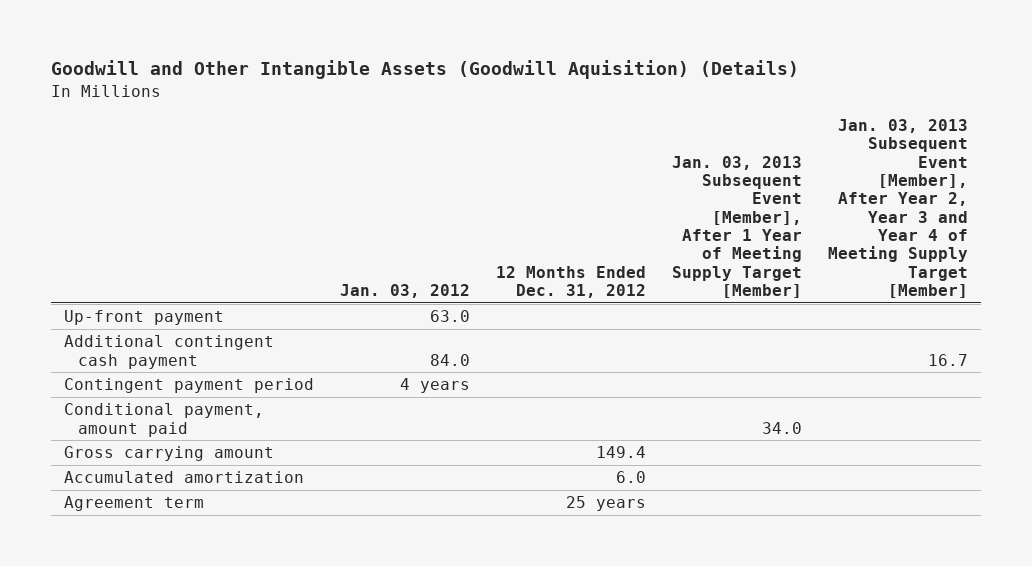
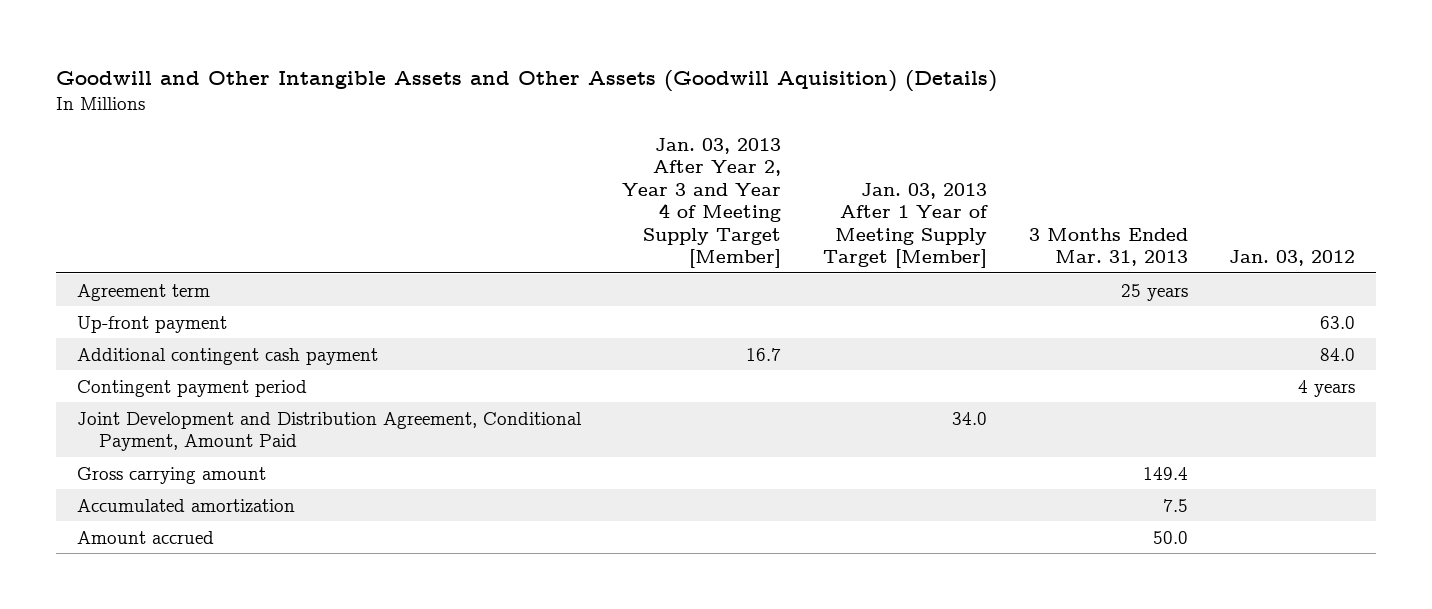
[50,60,799,80] Goodwill and Other Intangible Assets (Goodwill Aquisition) (Details) -> [56,69,998,92] Goodwill and Other Intangible Assets and Other Assets (Goodwill Aquisition) (Details)
[495,265,646,299] 12 Months Ended Dec. 31, 2012 -> none
[671,155,802,299] Jan. 03, 2013 Subsequent Event [Member], After 1 Year of Meeting Supply Target [Member] -> none
[827,118,968,299] Jan. 03, 2013 Subsequent Event [Member], After Year 2, Year 3 and Year 4 of Meeting Supply Target [Member] -> none
none -> [622,137,782,269] Jan. 03, 2013 After Year 2, Year 3 and Year 4 of Meeting Supply Target [Member]
none -> [823,182,989,269] Jan. 03, 2013 After 1 Year of Meeting Supply Target [Member]
none -> [1028,227,1188,267] 3 Months Ended Mar. 31, 2013
[63,496,204,512] Agreement term -> [76,283,210,301] Agreement term
[63,403,264,437] Conditional payment, amount paid -> [76,411,582,452] Joint Development and Distribution Agreement, Conditional Payment, Amount Paid
none -> [76,530,214,544] Amount accrued

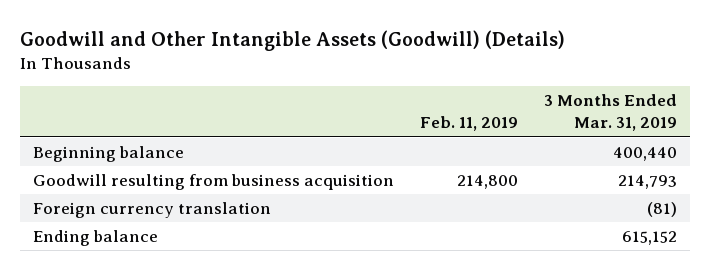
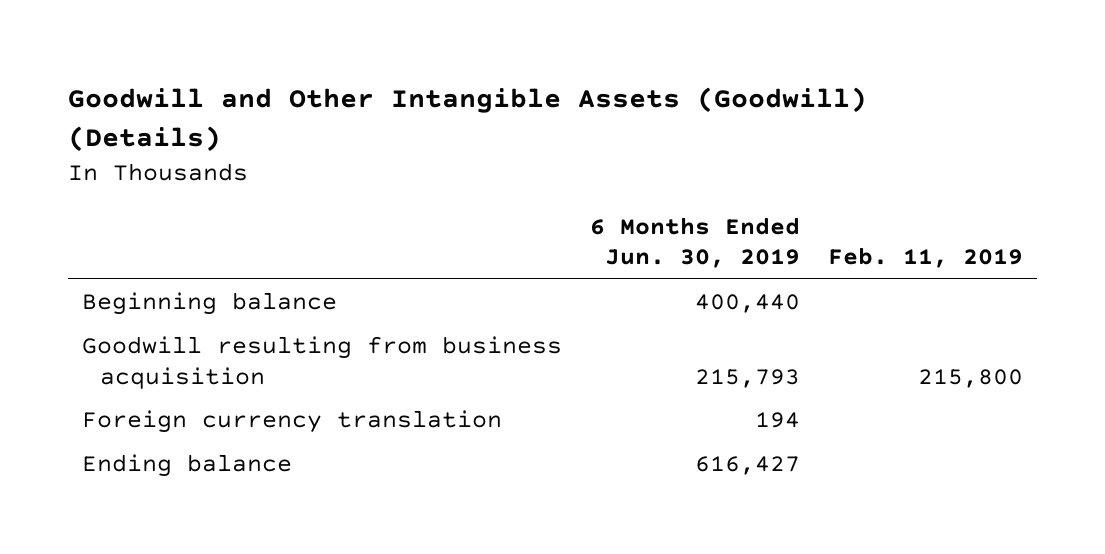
[543,94,677,132] 3 Months Ended Mar. 31, 2019 -> none
none -> [590,216,801,269] 6 Months Ended Jun. 30, 2019
[456,175,518,190] 214,800 -> [918,368,1024,388] 215,800

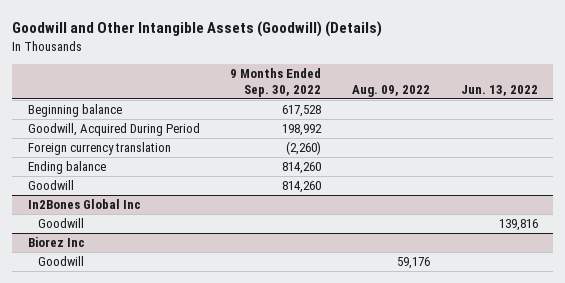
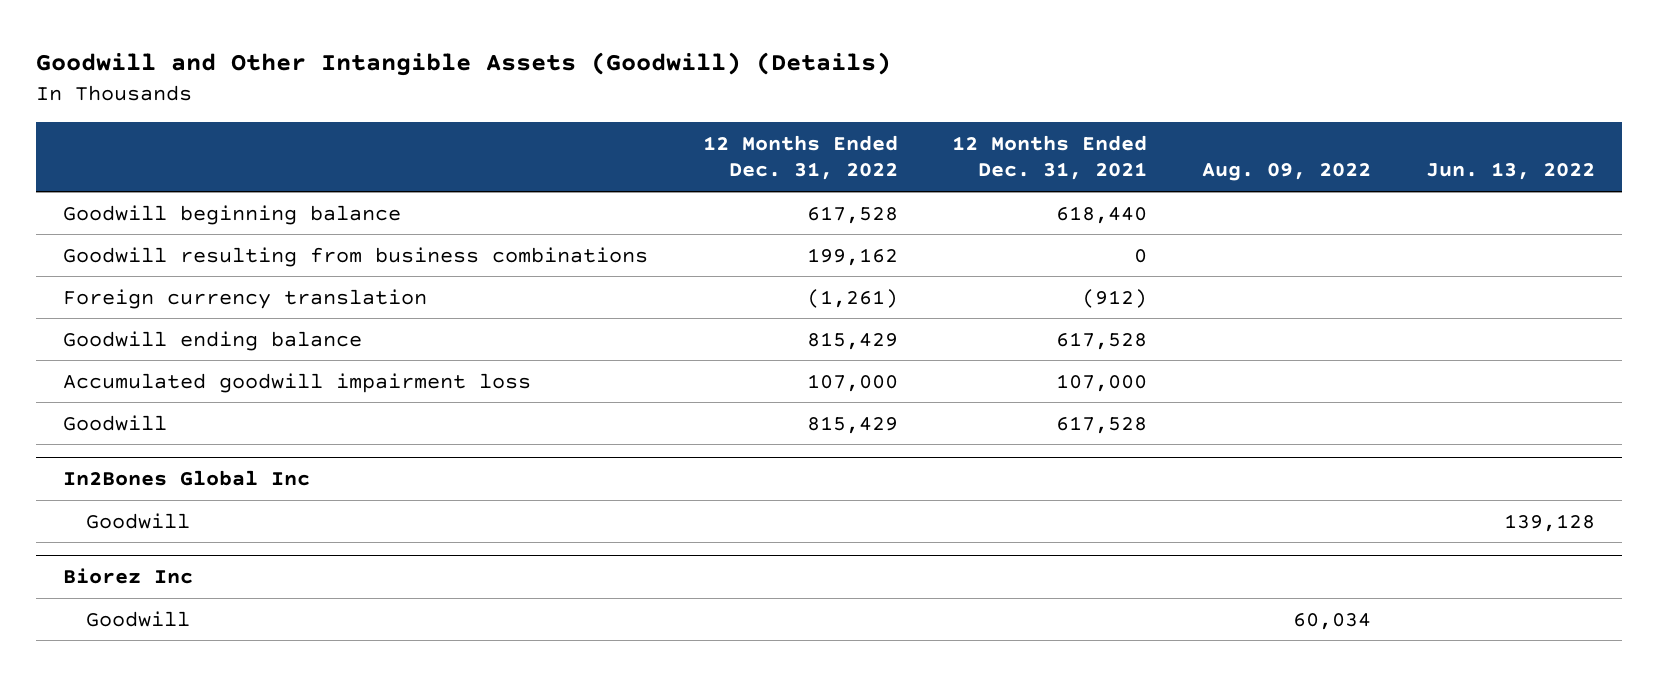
[230,68,322,97] 9 Months Ended Sep. 30, 2022 -> none
none -> [702,134,898,181] 12 Months Ended Dec. 31, 2022
none -> [952,134,1148,181] 12 Months Ended Dec. 31, 2021
[27,104,122,118] Beginning balance -> [63,204,402,225] Goodwill beginning balance
[27,123,200,137] Goodwill, Acquired During Period -> [63,246,649,267] Goodwill resulting from business combinations
[27,161,106,175] Ending balance -> [63,330,363,351] Goodwill ending balance
none -> [63,372,532,393] Accumulated goodwill impairment loss
[498,219,538,232] 139,816 -> [1503,513,1595,532] 139,128
[396,257,430,270] 59,176 -> [1293,612,1372,630] 60,034

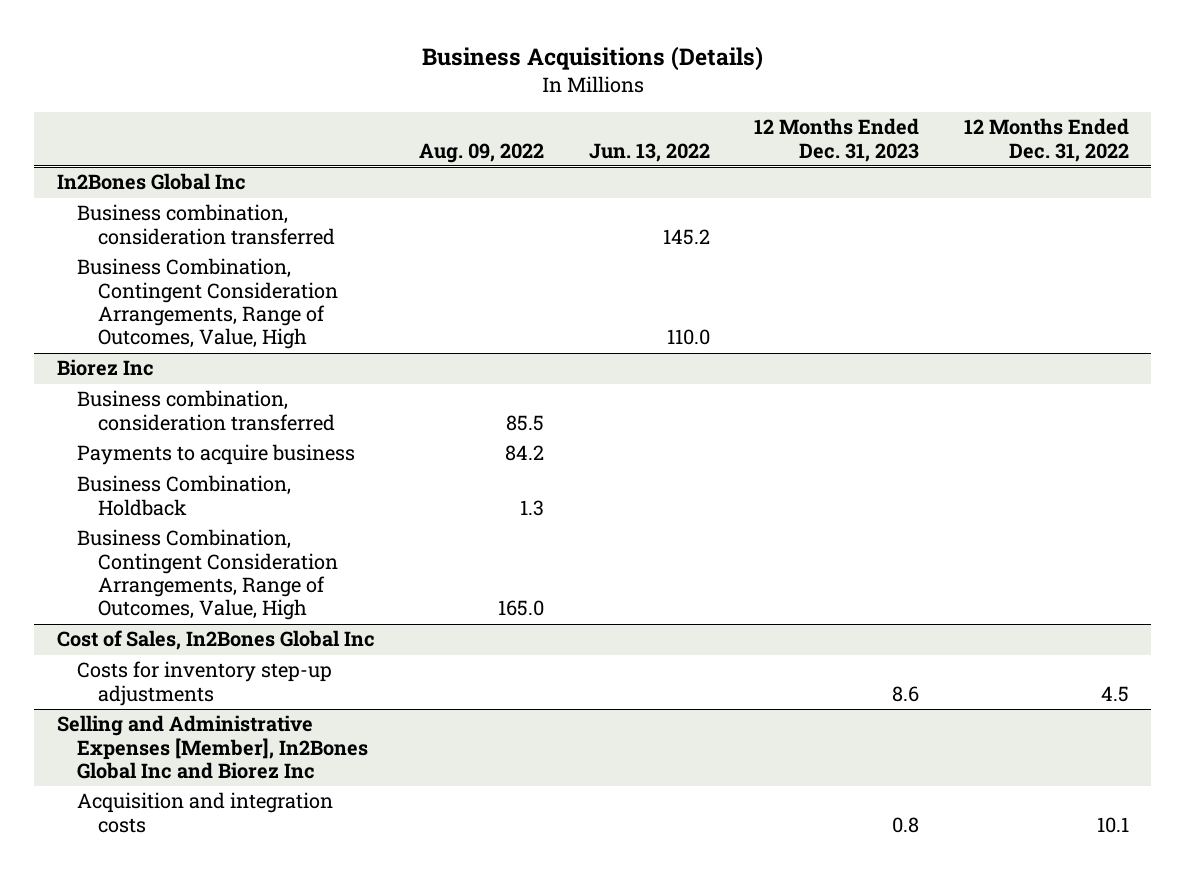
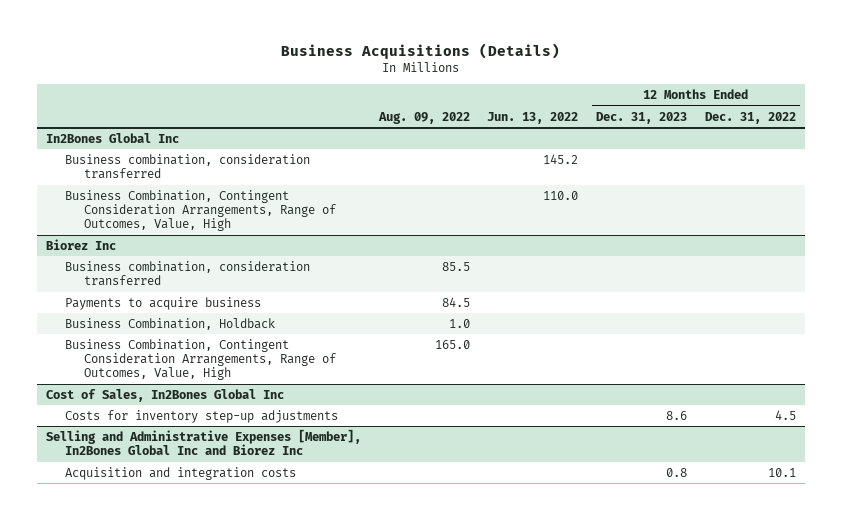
[505,445,545,462] 84.2 -> [441,296,470,307] 84.5
[520,499,545,516] 1.3 -> [448,318,470,328] 1.0

